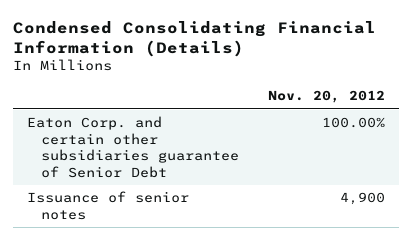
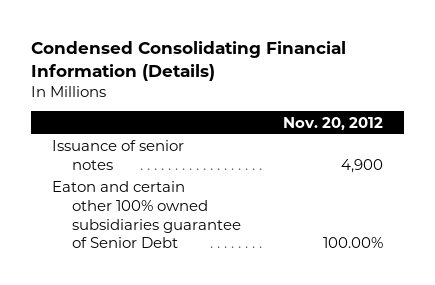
[27,116,240,179] Eaton Corp. and certain other subsidiaries guarantee of Senior Debt -> none
none -> [51,181,242,249] Eaton and certain other 100% owned subsidiaries guarantee of Senior Debt

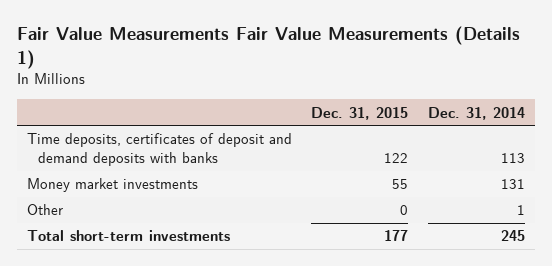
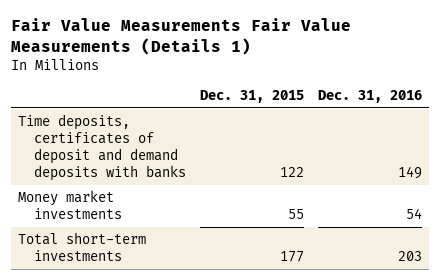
[428,106,526,120] Dec. 31, 2014 -> none
none -> [317,90,422,104] Dec. 31, 2016
[26,204,63,216] Other -> none

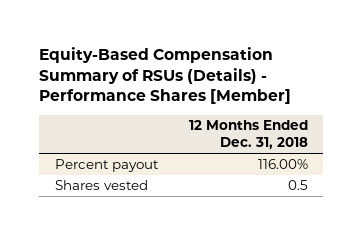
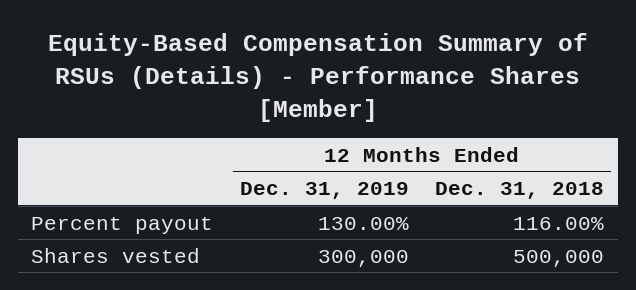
none -> [239,182,409,200] Dec. 31, 2019
[287,180,308,191] 0.5 -> [513,249,605,267] 500,000

